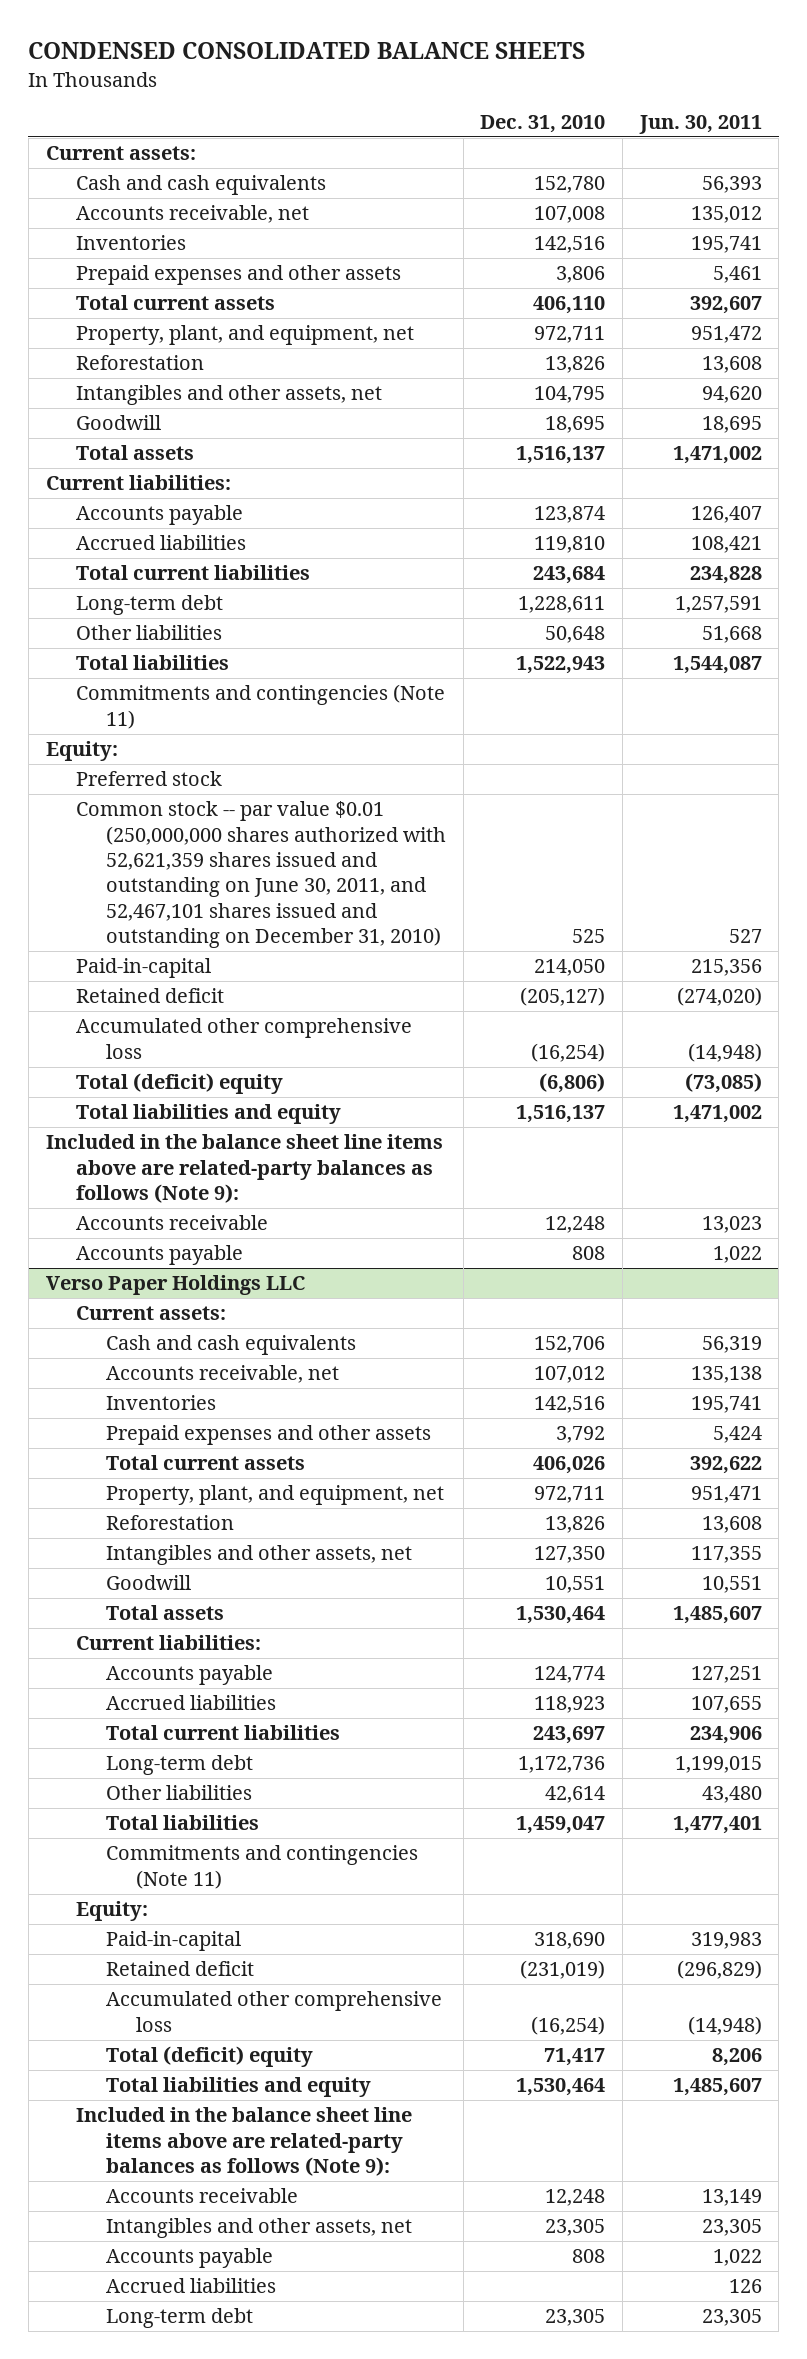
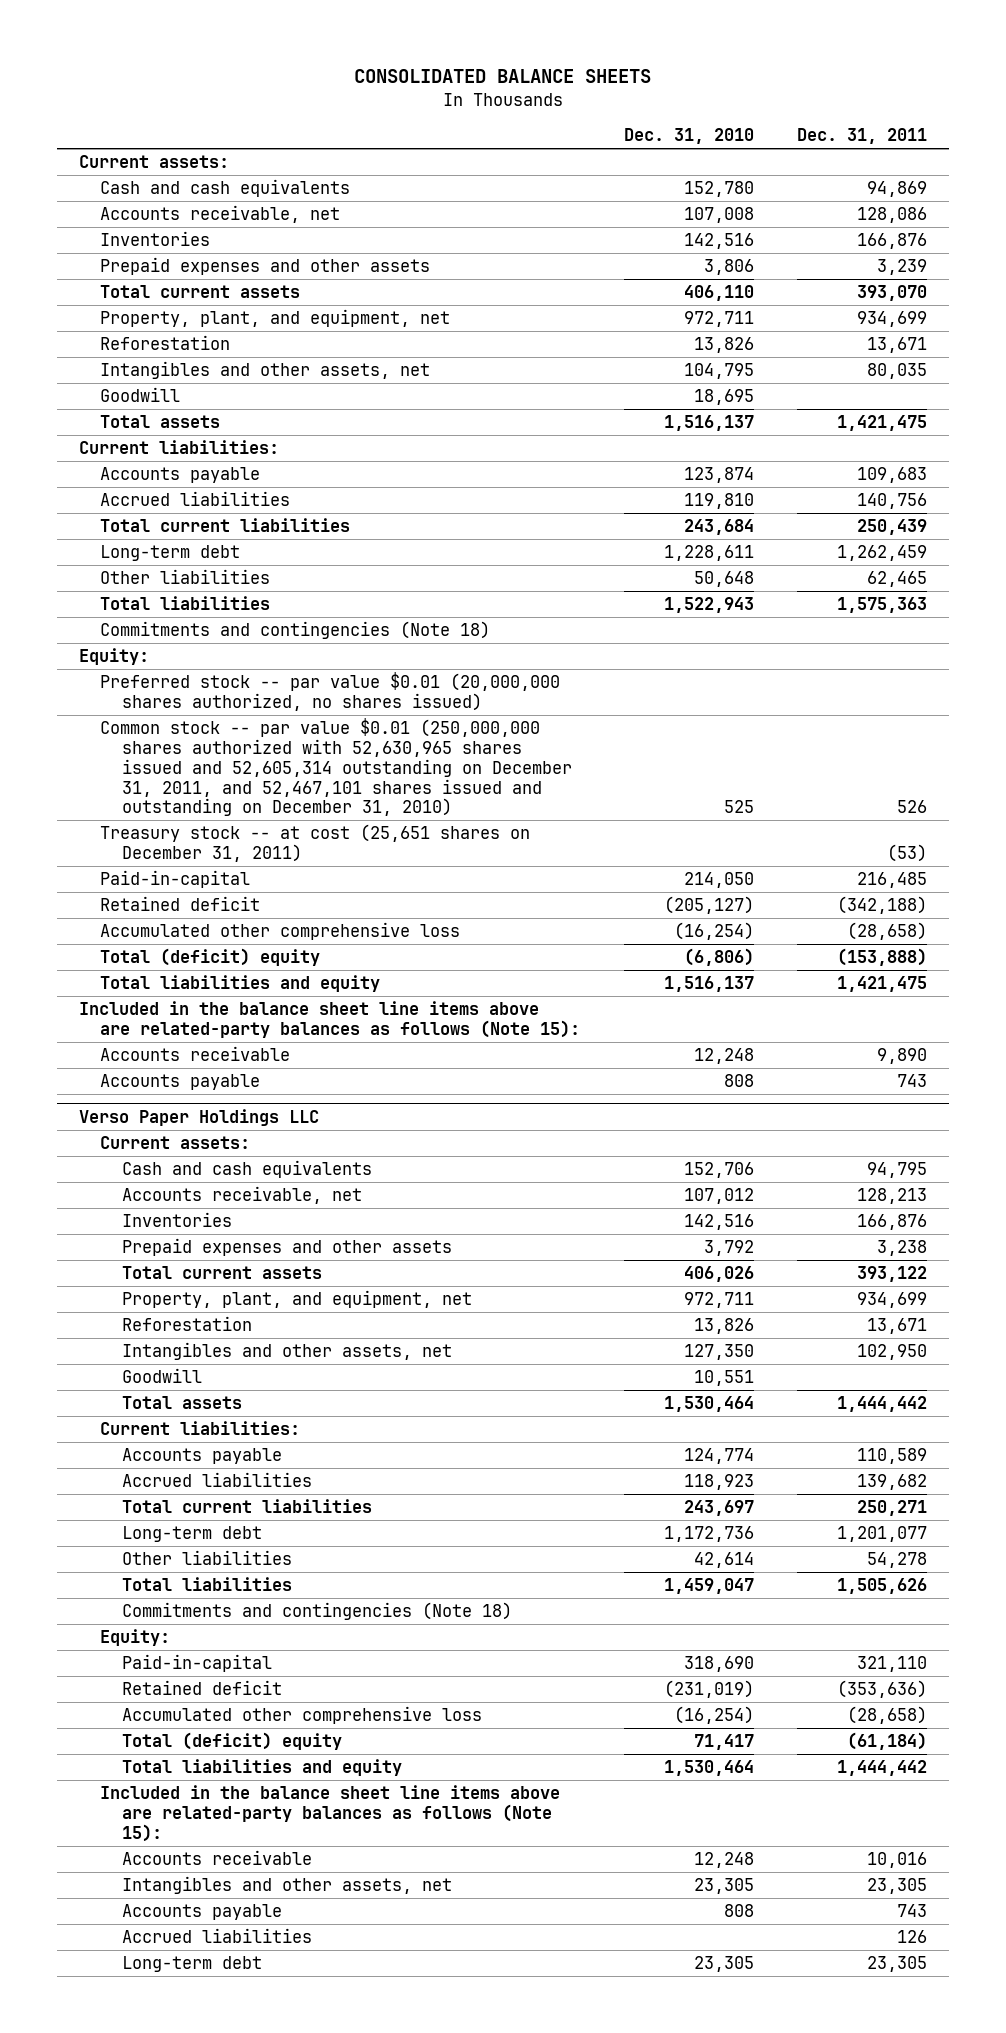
[28,42,586,60] CONDENSED CONSOLIDATED BALANCE SHEETS -> [354,69,652,84] CONSOLIDATED BALANCE SHEETS
[638,114,762,134] Jun. 30, 2011 -> none
none -> [797,128,928,145] Dec. 31, 2011
[75,684,445,729] Commitments and contingencies (Note 11) -> [100,620,491,639] Commitments and contingencies (Note 18)
[75,771,222,787] Preferred stock -> [100,671,561,711] Preferred stock -- par value $0.01 (20,000,000 shares authorized, no shares issued)
[75,801,446,948] Common stock -- par value $0.01 (250,000,000 shares authorized with 52,621,359 shares issued and outstanding on June 30, 2011, and 52,467,101 shares issued and outstanding on December 31, 2010) -> [100,717,572,817] Common stock -- par value $0.01 (250,000,000 shares authorized with 52,630,965 shares issued and 52,605,314 outstanding on December 31, 2011, and 52,467,101 shares issued and outstanding on December 31, 2010)
none -> [100,823,531,862] Treasury stock -- at cost (25,651 shares on December 31, 2011)
[45,1134,443,1204] Included in the balance sheet line items above are related-party balances as follows (Note 9): -> [79,1000,581,1038] Included in the balance sheet line items above are related-party balances as follows (Note 15):
[105,1845,418,1889] Commitments and contingencies (Note 11) -> [121,1601,512,1620] Commitments and contingencies (Note 18)
[75,2107,412,2177] Included in the balance sheet line items above are related-party balances as follows (Note 9): -> [100,1784,561,1842] Included in the balance sheet line items above are related-party balances as follows (Note 15):

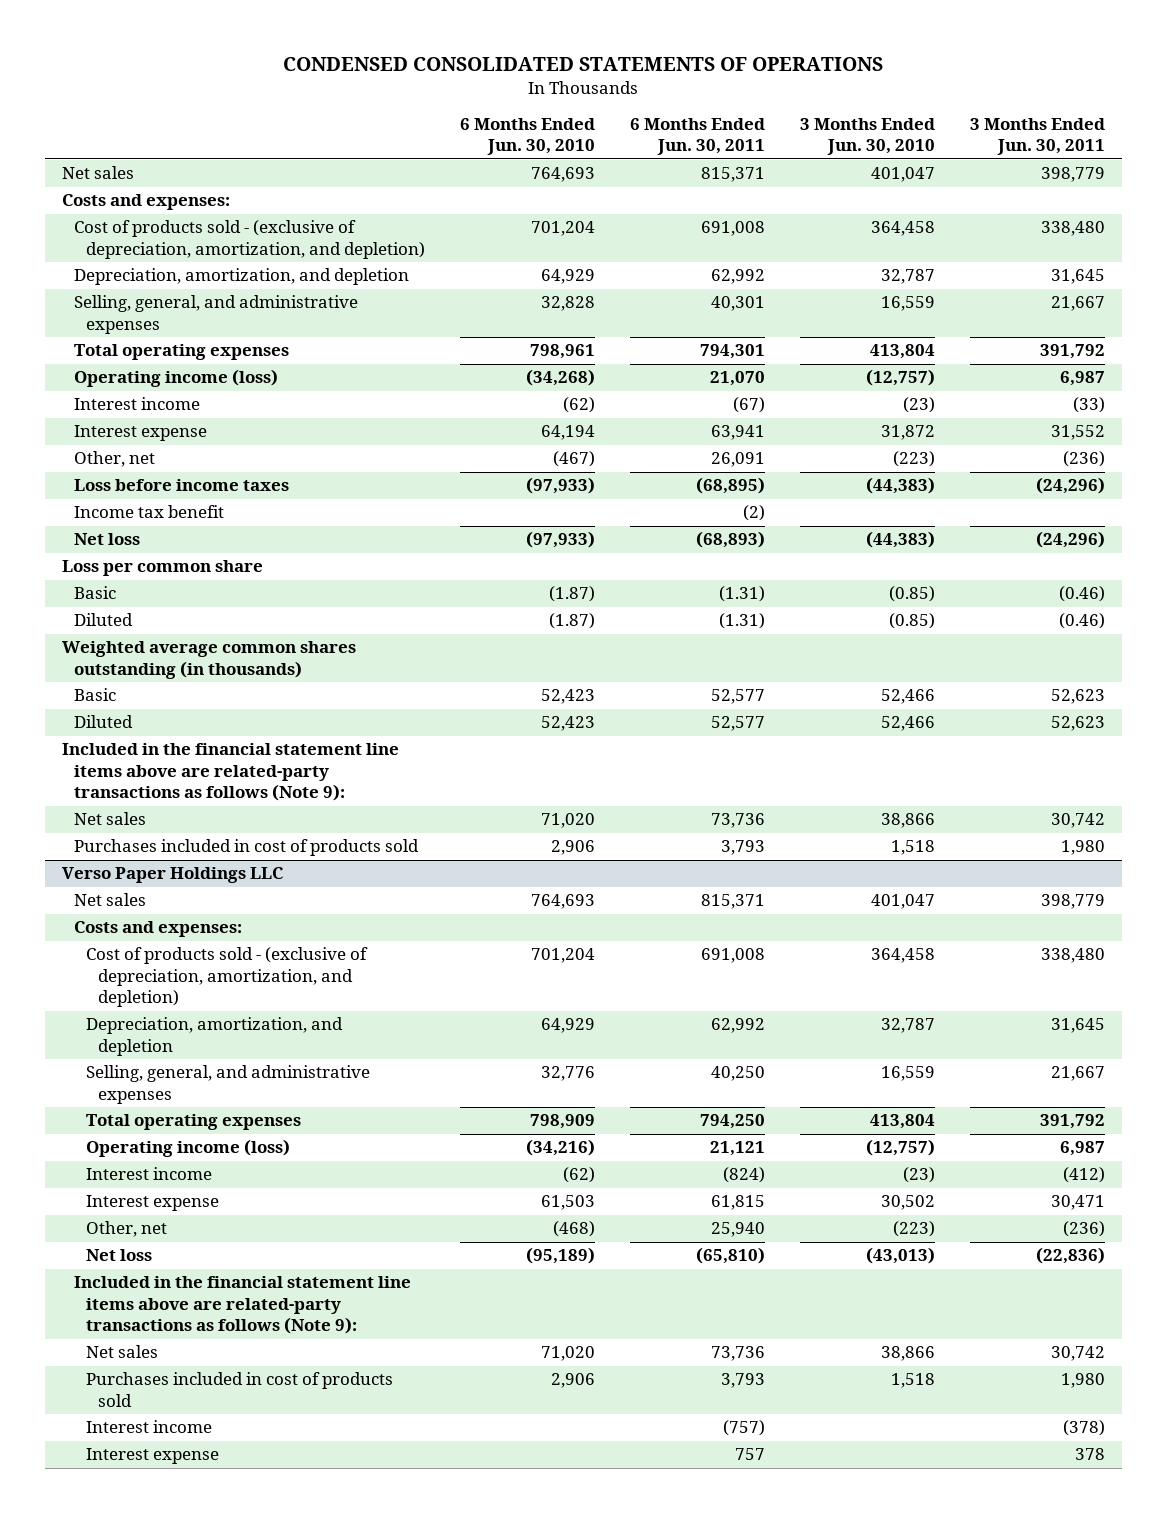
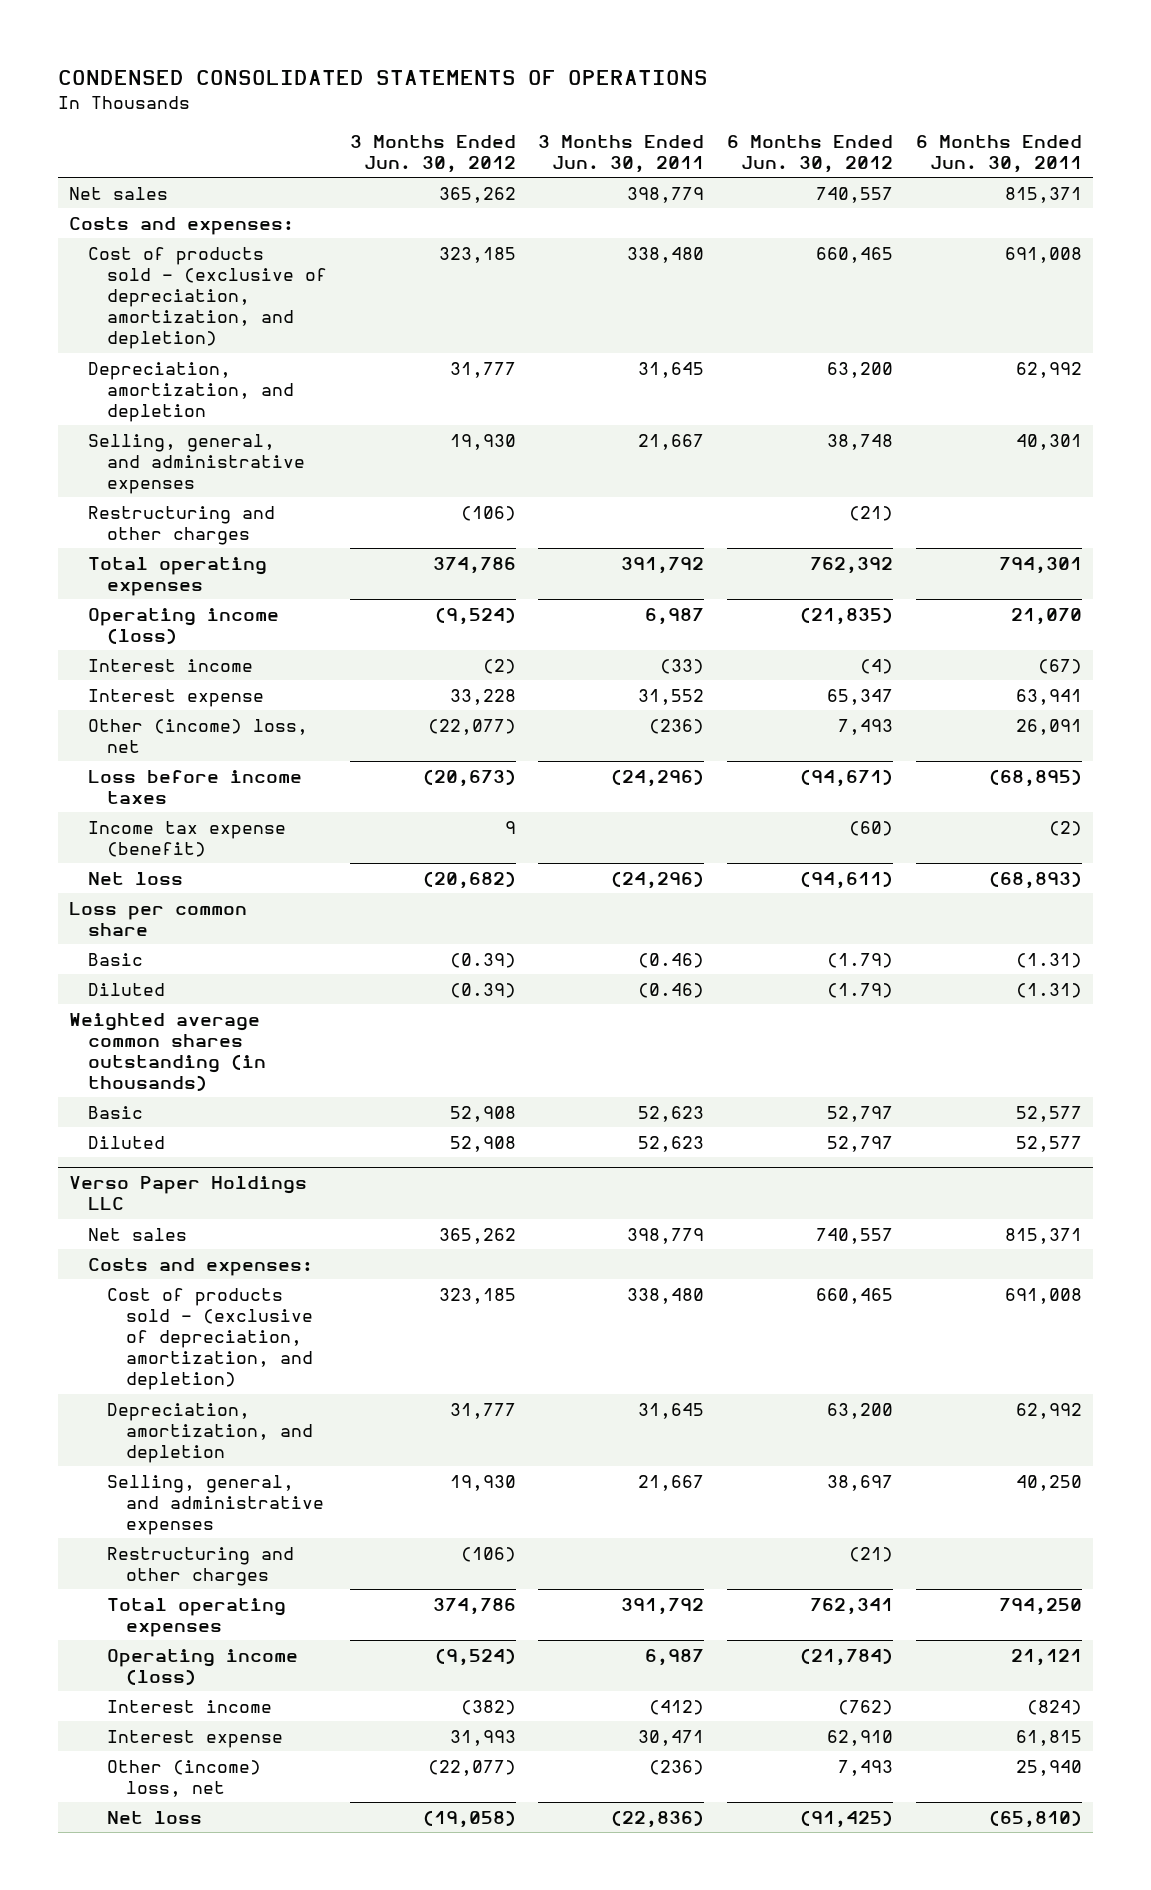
[460,117,596,156] 6 Months Ended Jun. 30, 2010 -> none
[799,117,935,156] 3 Months Ended Jun. 30, 2010 -> none
none -> [349,134,516,173] 3 Months Ended Jun. 30, 2012
none -> [726,134,893,173] 6 Months Ended Jun. 30, 2012
none -> [88,505,276,545] Restructuring and other charges
[74,451,156,468] Other, net -> [88,718,309,753] Other (income) loss, net
[74,505,225,519] Income tax benefit -> [88,820,287,857] Income tax expense (benefit)
[62,743,400,802] Included in the financial statement line items above are related-party transactions as follows (Note 9): -> none
[74,812,147,826] Net sales -> none
[74,839,420,857] Purchases included in cost of products sold -> none
none -> [107,1546,295,1586] Restructuring and other charges
[86,1221,168,1238] Other, net -> [107,1759,262,1797] Other (income) loss, net
[74,1276,412,1335] Included in the financial statement line items above are related-party transactions as follows (Note 9): -> none
[86,1345,159,1359] Net sales -> none
[86,1372,394,1407] Purchases included in cost of products sold -> none
[86,1420,213,1434] Interest income -> none
[86,1448,220,1465] Interest expense -> none

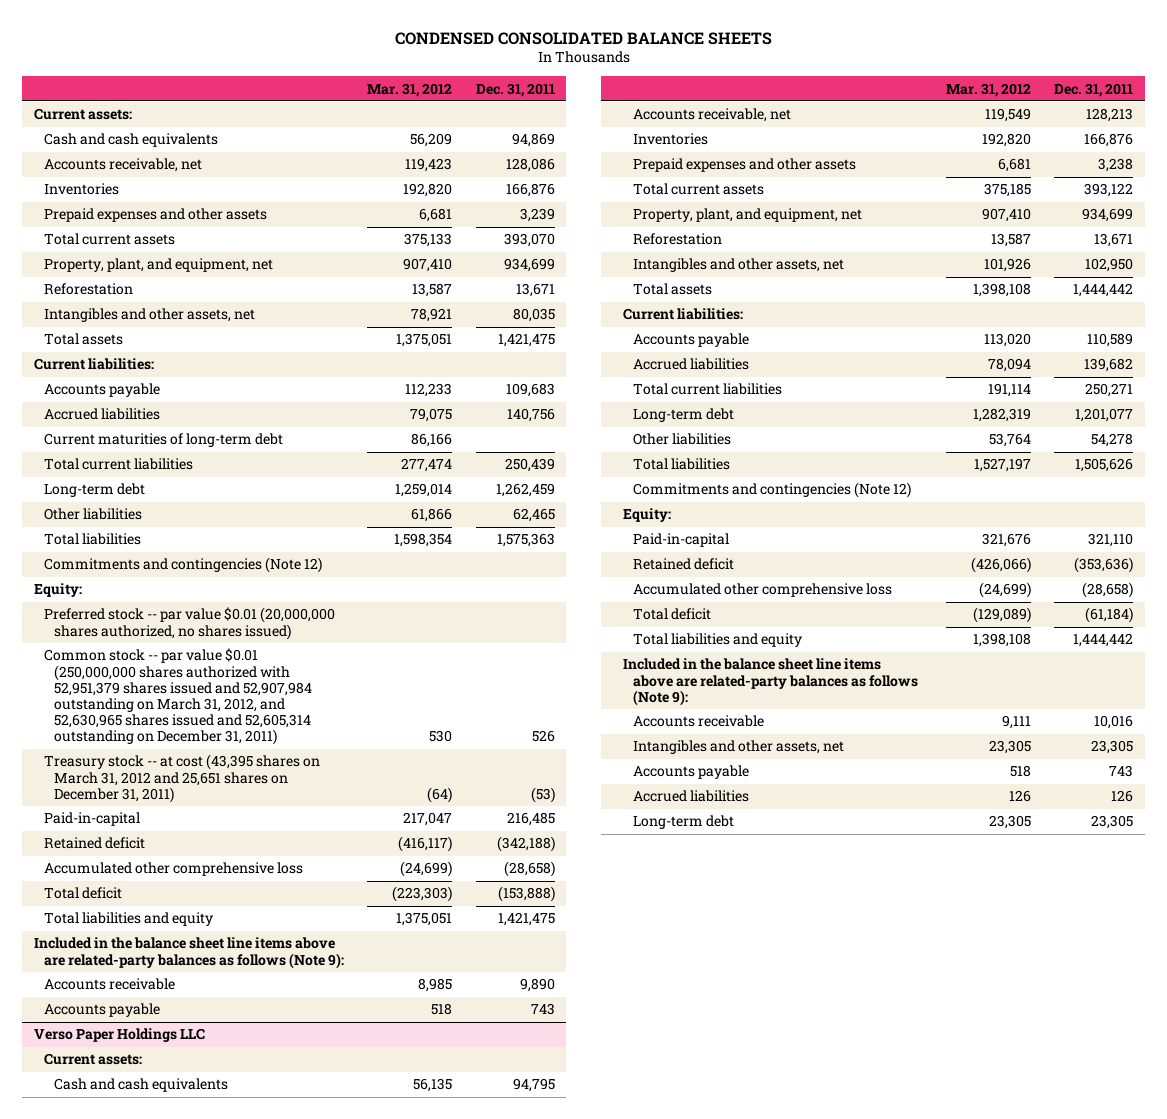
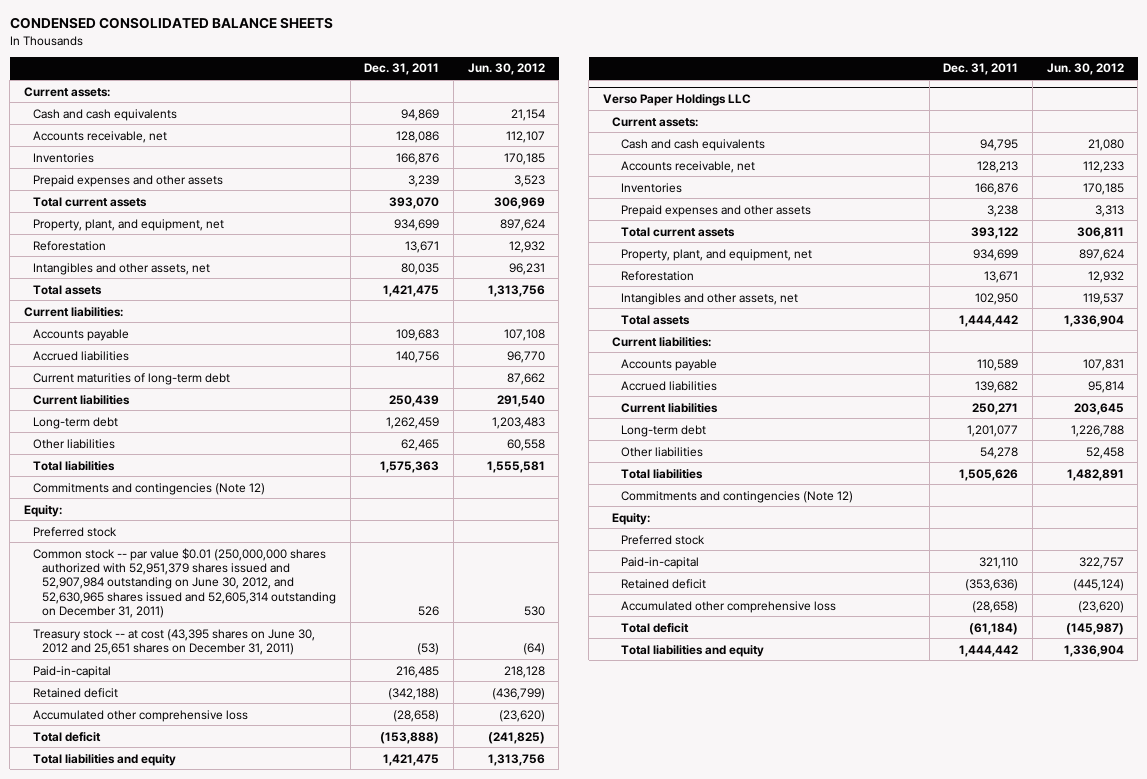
[367,82,453,97] Mar. 31, 2012 -> none
none -> [467,63,545,76] Jun. 30, 2012
[43,458,193,471] Total current liabilities -> [33,394,131,405] Current liabilities
[43,607,335,640] Preferred stock -- par value $0.01 (20,000,000 shares authorized, no shares issued) -> [33,526,118,537] Preferred stock
[43,648,313,746] Common stock -- par value $0.01 (250,000,000 shares authorized with 52,951,379 shares issued and 52,907,984 outstanding on March 31, 2012, and 52,630,965 shares issued and 52,605,314 outstanding on December 31, 2011) -> [33,547,337,618] Common stock -- par value $0.01 (250,000,000 shares authorized with 52,951,379 shares issued and 52,907,984 outstanding on June 30, 2012, and 52,630,965 shares issued and 52,605,314 outstanding on December 31, 2011)
[43,754,320,803] Treasury stock -- at cost (43,395 shares on March 31, 2012 and 25,651 shares on December 31, 2011) -> [33,628,316,655] Treasury stock -- at cost (43,395 shares on June 30, 2012 and 25,651 shares on December 31, 2011)
[33,937,344,969] Included in the balance sheet line items above are related-party balances as follows (Note 9): -> none
[43,978,175,991] Accounts receivable -> none
[43,1003,160,1018] Accounts payable -> none
[632,383,782,396] Total current liabilities -> [621,402,719,413] Current liabilities
none -> [621,534,706,545] Preferred stock
[622,658,918,706] Included in the balance sheet line items above are related-party balances as follows (Note 9): -> none
[632,715,764,728] Accounts receivable -> none
[632,740,844,755] Intangibles and other assets, net -> none
[632,765,749,780] Accounts payable -> none
[632,790,749,803] Accrued liabilities -> none
[632,815,734,830] Long-term debt -> none

